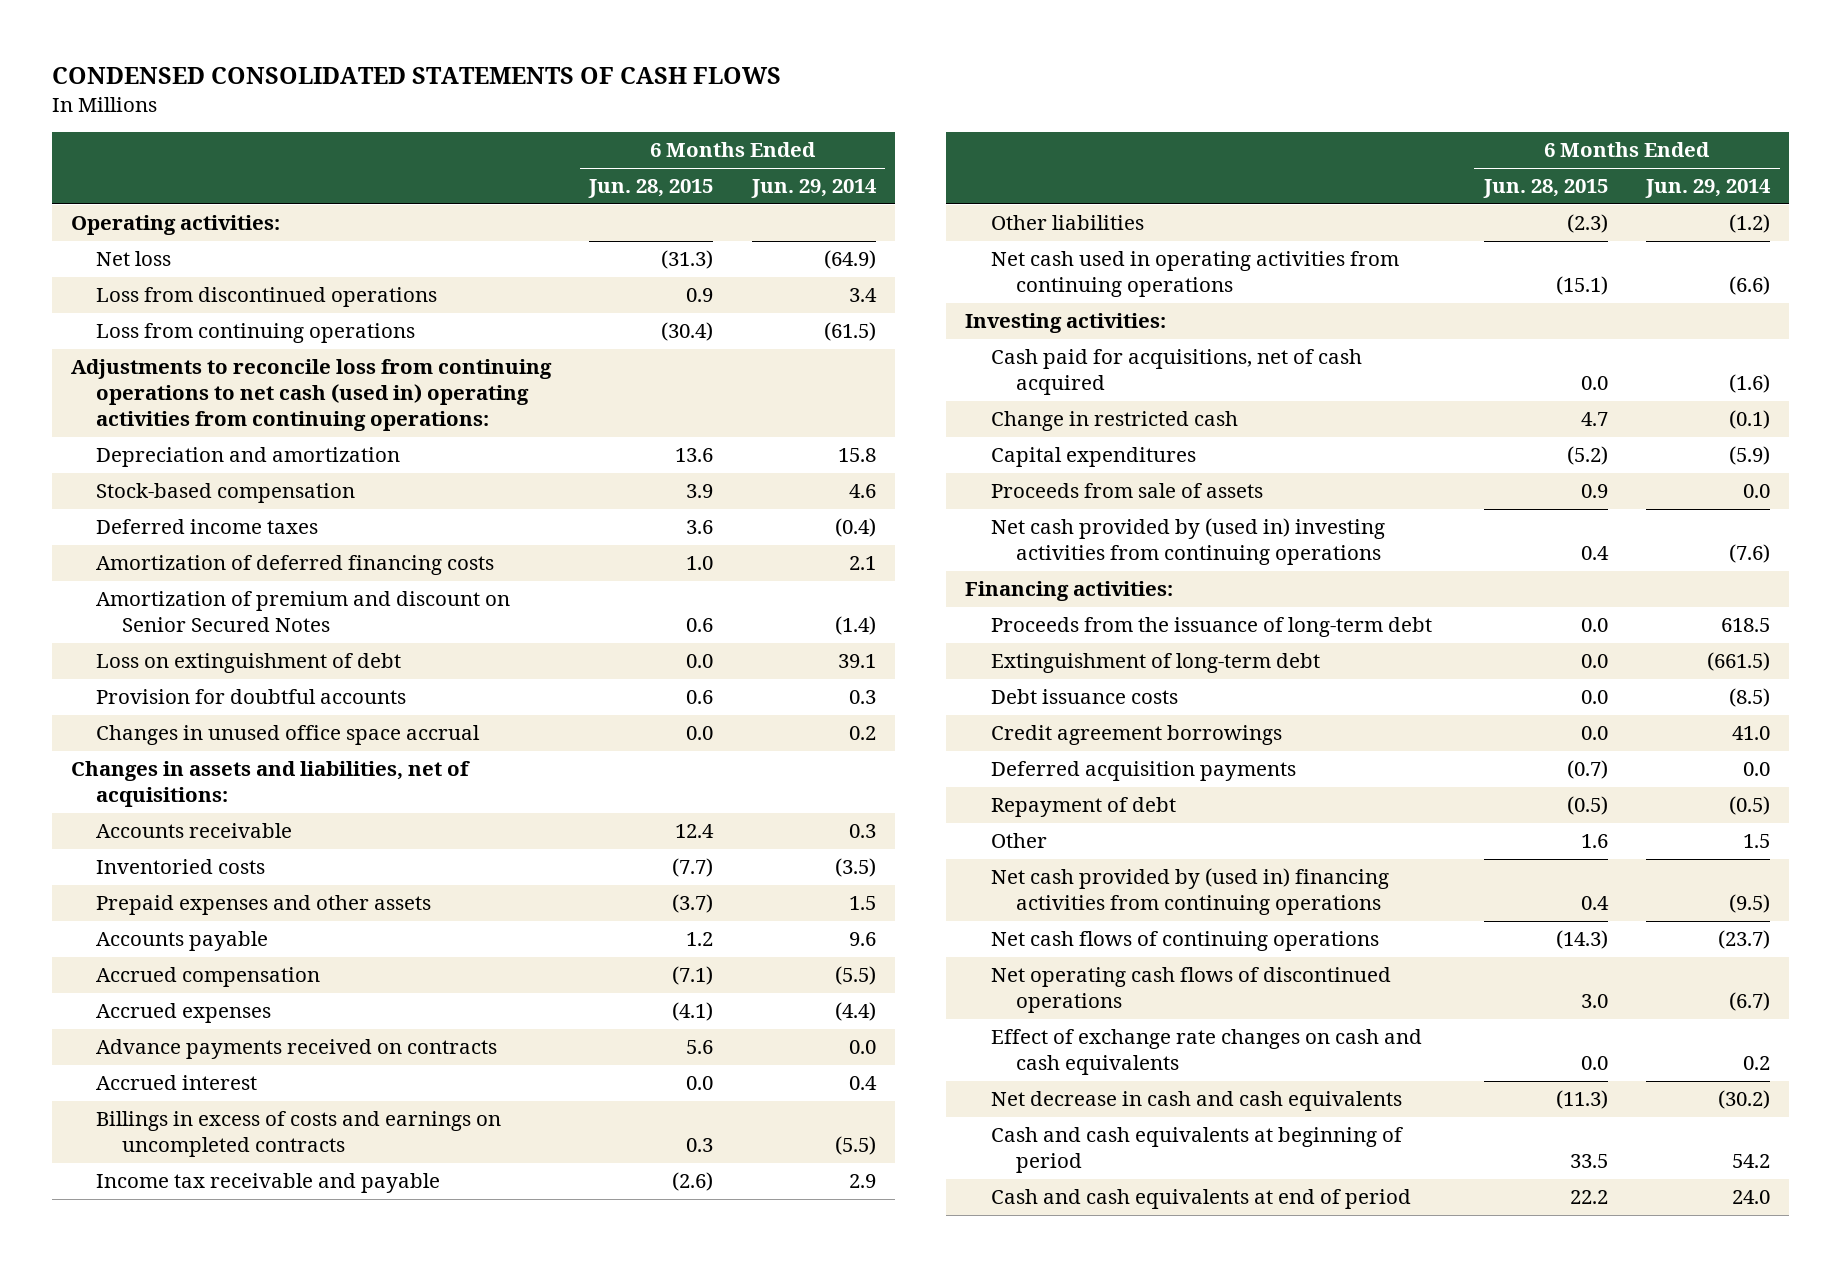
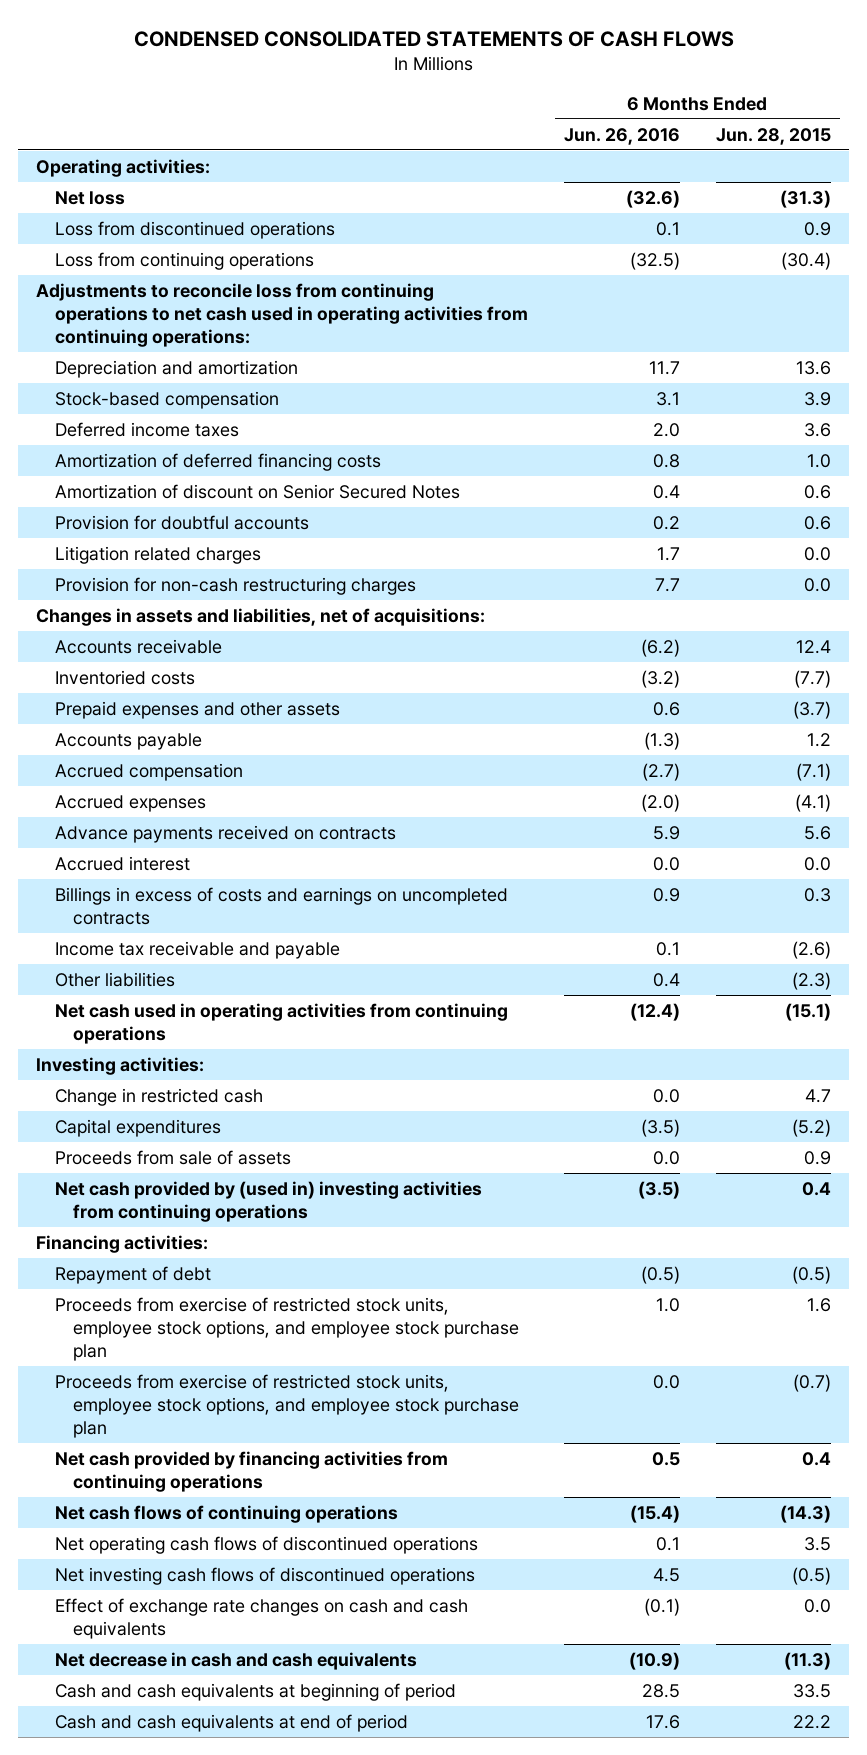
[750,179,877,199] Jun. 29, 2014 -> none
none -> [563,127,680,145] Jun. 26, 2016
[71,359,553,432] Adjustments to reconcile loss from continuing operations to net cash (used in) operating activities from continuing operations: -> [36,282,528,348] Adjustments to reconcile loss from continuing operations to net cash used in operating activities from continuing operations:
[96,653,402,674] Loss on extinguishment of debt -> none
[96,591,511,633] Amortization of premium and discount on Senior Secured Notes -> [54,483,460,499] Amortization of discount on Senior Secured Notes
[96,725,481,746] Changes in unused office space accrual -> none
none -> [54,545,261,564] Litigation related charges
none -> [54,576,416,595] Provision for non-cash restructuring charges
[990,349,1362,396] Cash paid for acquisitions, net of cash acquired -> none
[990,617,1432,638] Proceeds from the issuance of long-term debt -> none
[990,653,1320,674] Extinguishment of long-term debt -> none
[990,689,1178,705] Debt issuance costs -> none
[990,725,1282,746] Credit agreement borrowings -> none
[990,761,1296,782] Deferred acquisition payments -> none
[990,833,1047,849] Other -> none
none -> [54,1296,520,1362] Proceeds from exercise of restricted stock units, employee stock options, and employee stock purchase plan
none -> [54,1373,520,1439] Proceeds from exercise of restricted stock units, employee stock options, and employee stock purchase plan
[990,868,1389,916] Net cash provided by (used in) financing activities from continuing operations -> [54,1450,448,1492] Net cash provided by financing activities from continuing operations
[1580,994,1608,1009] 3.0 -> [804,1536,832,1551] 3.5
none -> [54,1566,475,1585] Net investing cash flows of discontinued operations

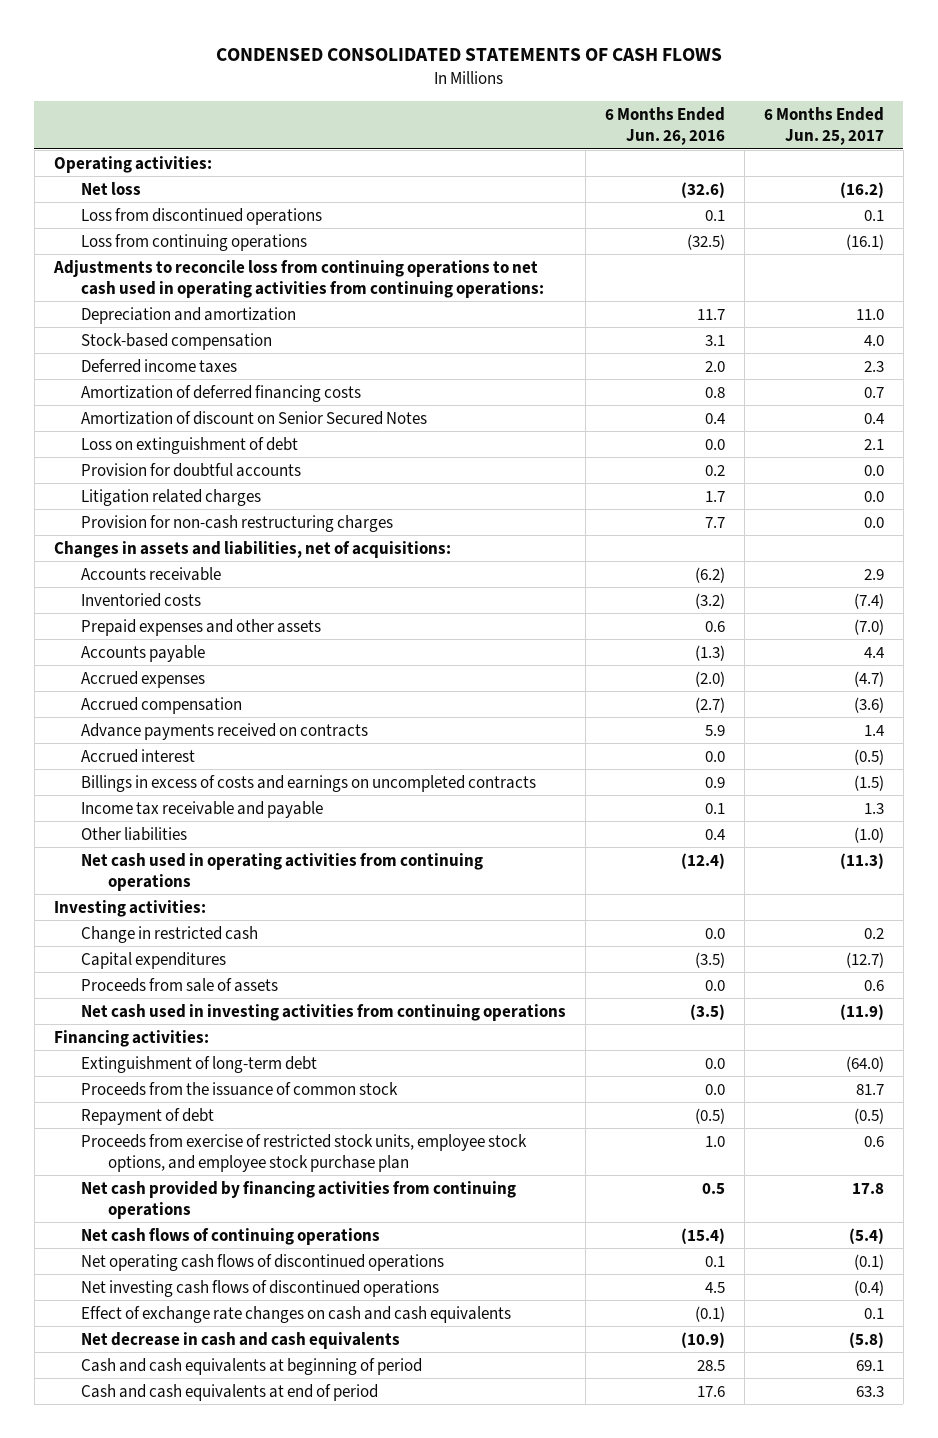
[716,127,832,145] Jun. 28, 2015 -> none
none -> [763,107,884,146] 6 Months Ended Jun. 25, 2017
none -> [80,436,298,454] Loss on extinguishment of debt
[54,762,243,781] Accrued compensation -> [80,696,242,714] Accrued compensation
[54,1180,482,1222] Net cash provided by (used in) investing activities from continuing operations -> [80,1003,566,1021] Net cash used in investing activities from continuing operations
none -> [80,1055,317,1073] Extinguishment of long-term debt
none -> [80,1081,398,1096] Proceeds from the issuance of common stock
[54,1373,520,1439] Proceeds from exercise of restricted stock units, employee stock options, and employee stock purchase plan -> none

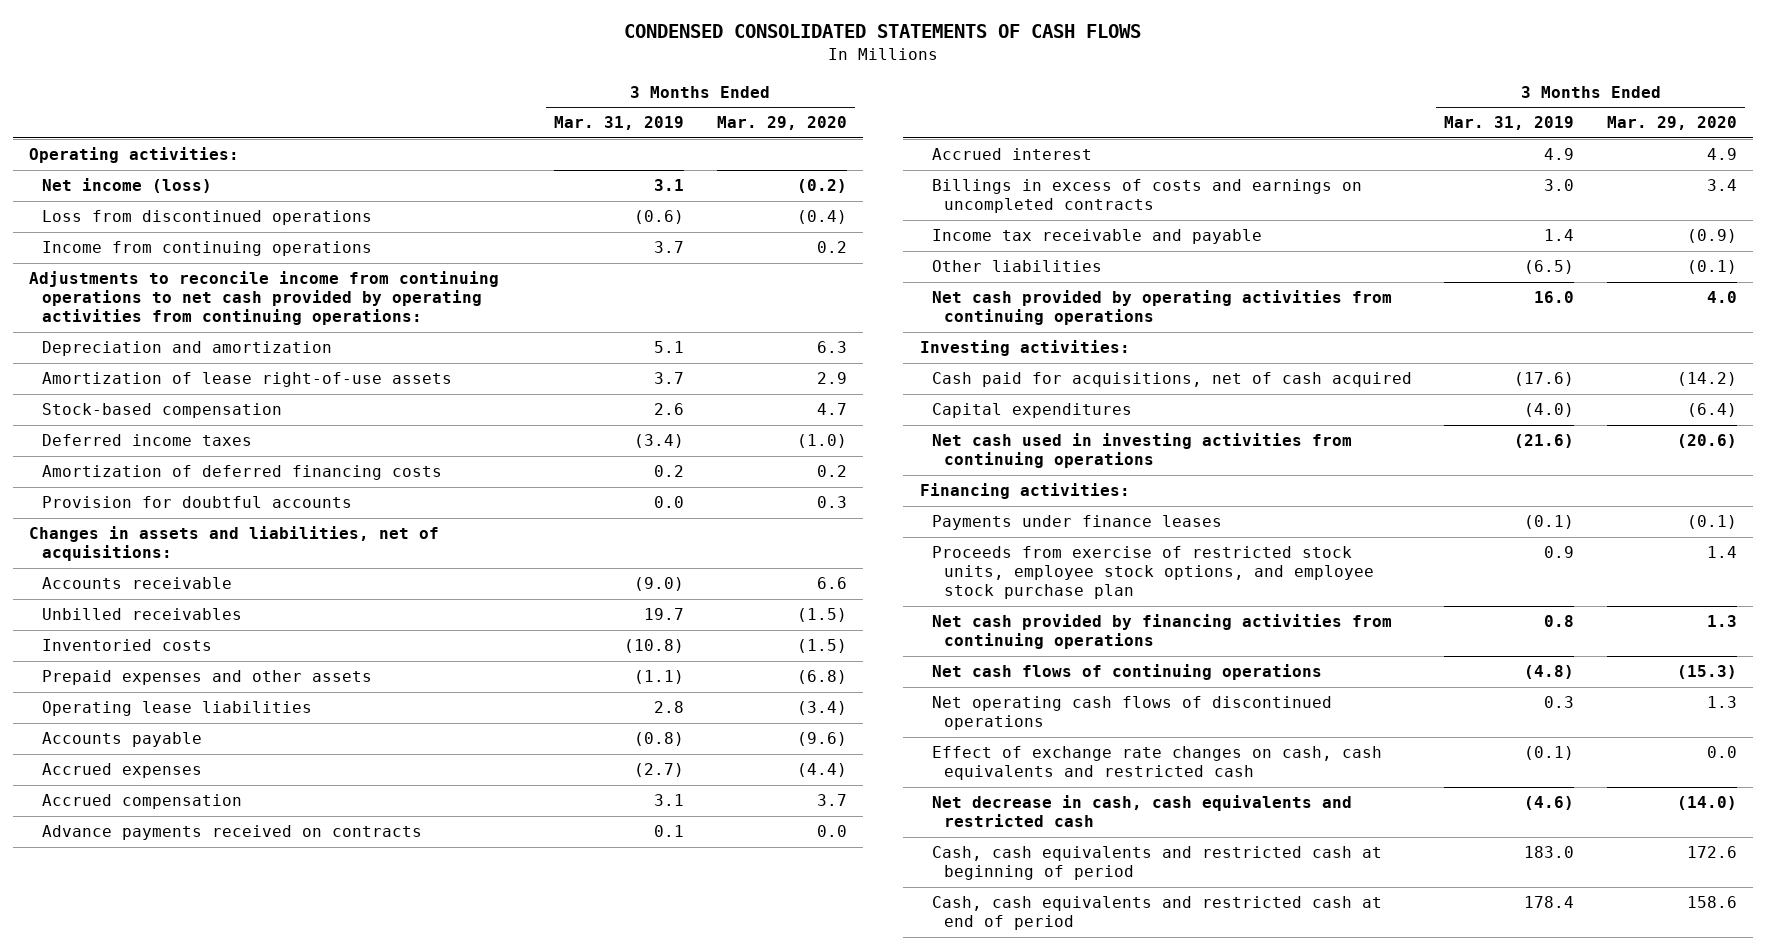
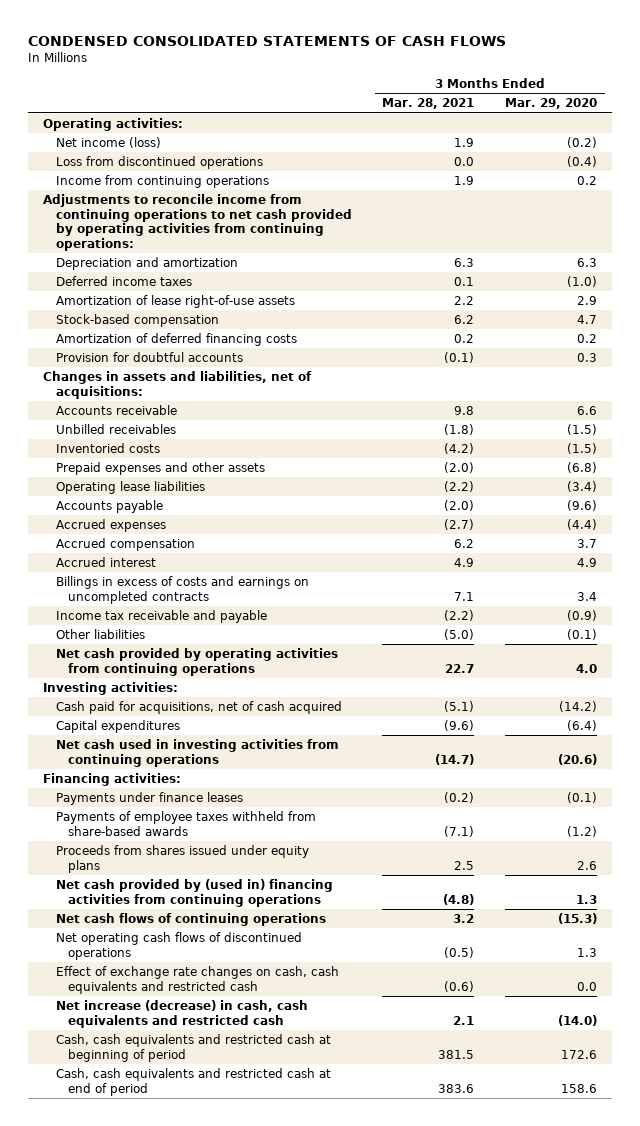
[554,116,685,131] Mar. 31, 2019 -> none
none -> [382,98,475,110] Mar. 28, 2021
[41,434,252,447] Deferred income taxes -> [55,275,192,286] Deferred income taxes
[41,825,422,841] Advance payments received on contracts -> none
[931,546,1375,600] Proceeds from exercise of restricted stock units, employee stock options, and employee stock purchase plan -> none
none -> [55,810,316,836] Payments of employee taxes withheld from share-based awards
none -> [55,844,309,873] Proceeds from shares issued under equity plans
[931,614,1392,650] Net cash provided by financing activities from continuing operations -> [55,878,333,907] Net cash provided by (used in) financing activities from continuing operations
[931,795,1352,828] Net decrease in cash, cash equivalents and restricted cash -> [55,999,308,1028] Net increase (decrease) in cash, cash equivalents and restricted cash

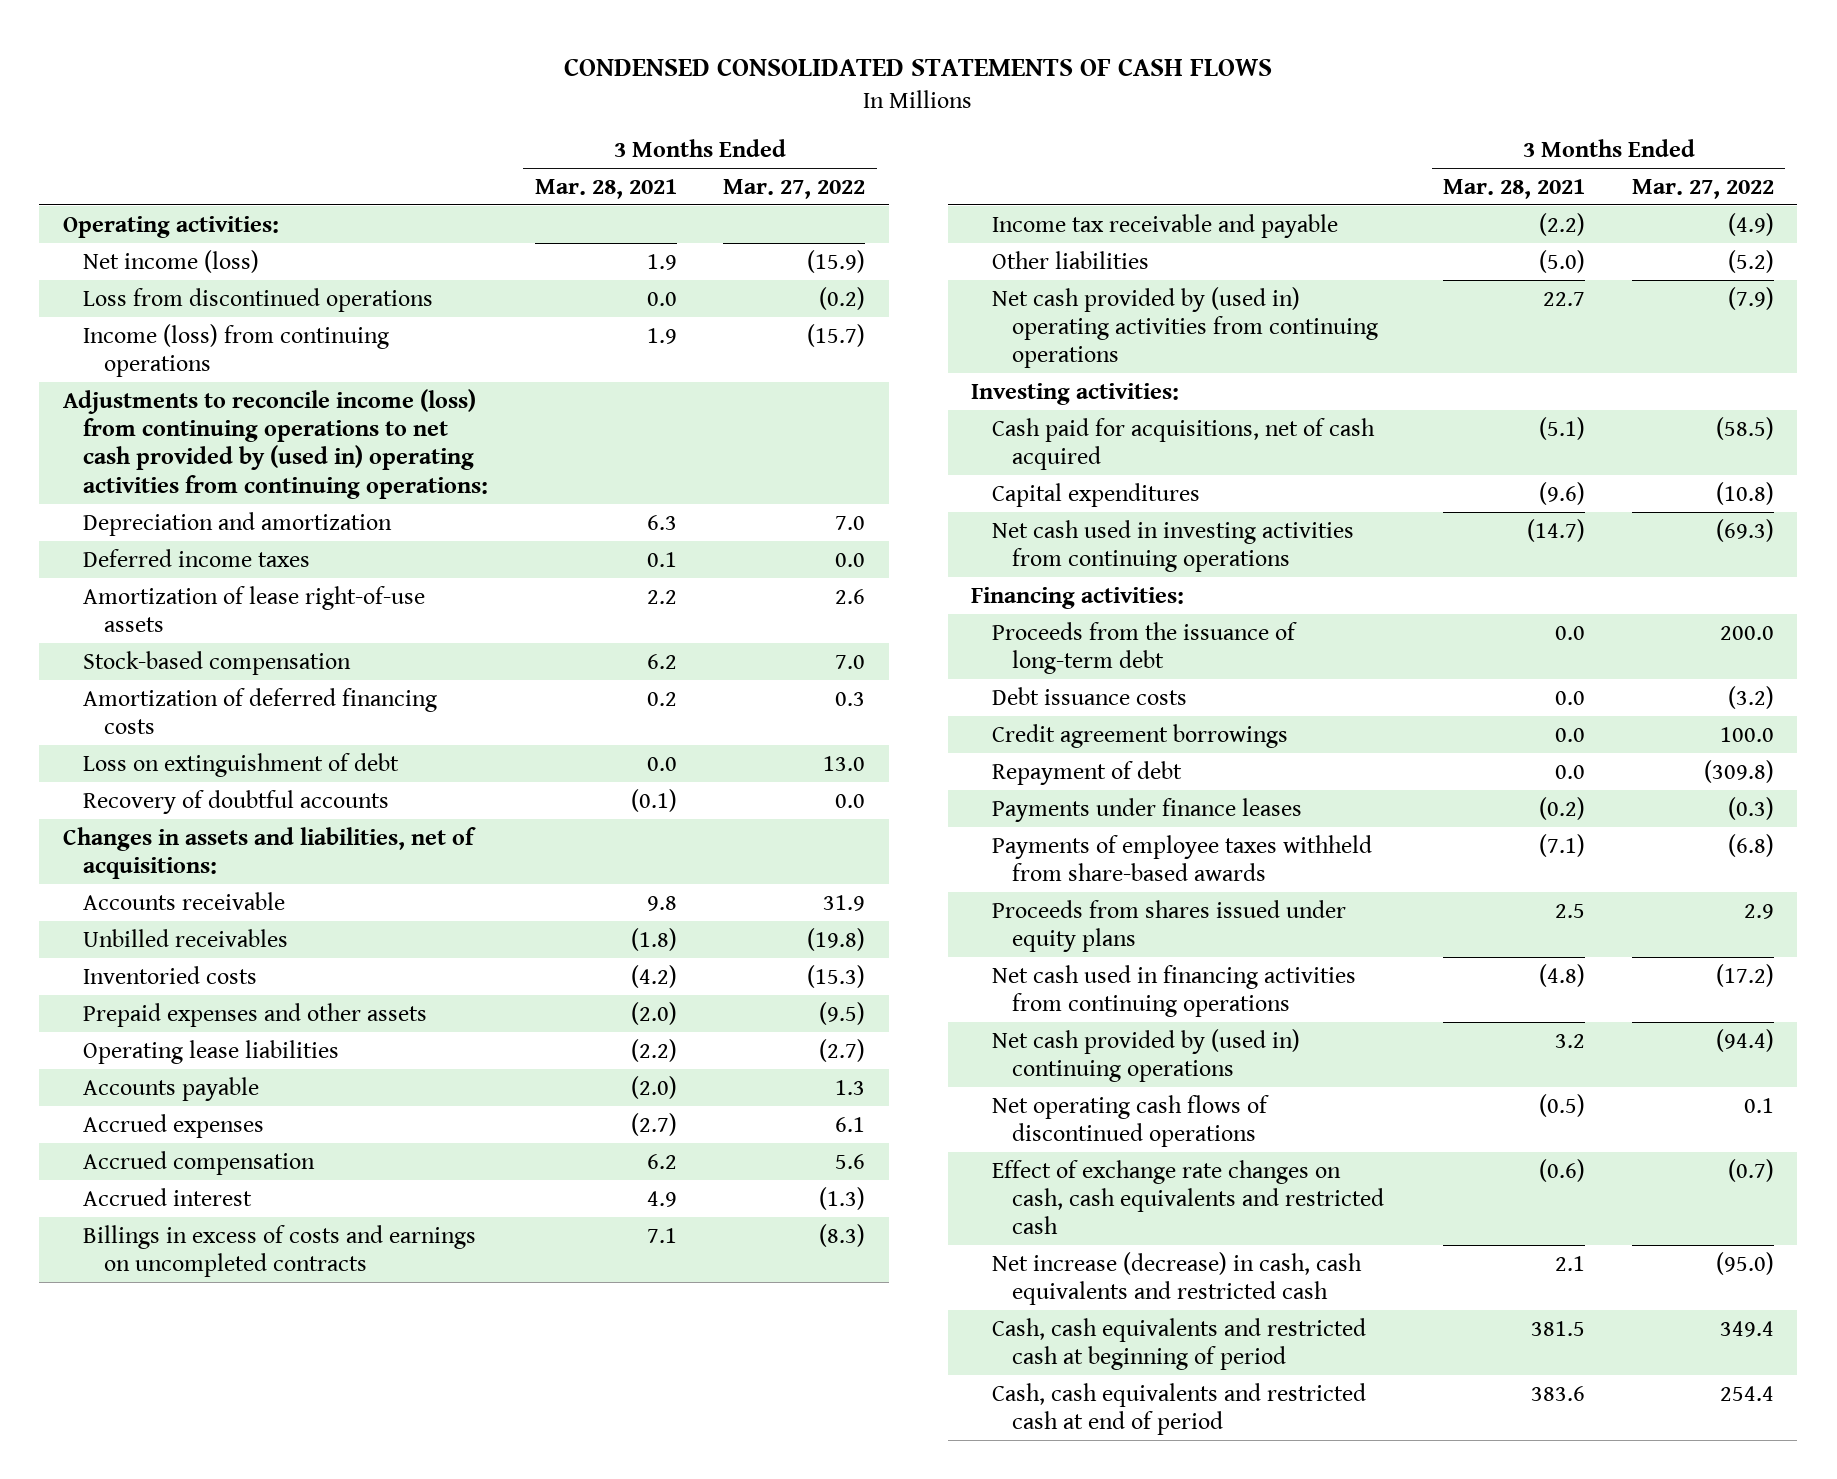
[505,98,598,110] Mar. 29, 2020 -> none
none -> [723,178,866,199] Mar. 27, 2022
[55,174,269,188] Income from continuing operations -> [83,323,390,377] Income (loss) from continuing operations
[43,193,352,252] Adjustments to reconcile income from continuing operations to net cash provided by operating activities from continuing operations: -> [62,388,489,499] Adjustments to reconcile income (loss) from continuing operations to net cash provided by (used in) operating activities from continuing operations:
none -> [83,752,400,777] Loss on extinguishment of debt
[55,351,243,362] Provision for doubtful accounts -> [83,789,390,814] Recovery of doubtful accounts
[55,647,338,676] Net cash provided by operating activities from continuing operations -> [991,286,1379,369] Net cash provided by (used in) operating activities from continuing operations
none -> [991,621,1297,674] Proceeds from the issuance of long-term debt
none -> [991,686,1187,705] Debt issuance costs
none -> [991,723,1288,748] Credit agreement borrowings
none -> [991,760,1182,785] Repayment of debt
[55,878,333,907] Net cash provided by (used in) financing activities from continuing operations -> [991,964,1356,1017] Net cash used in financing activities from continuing operations
[55,912,326,926] Net cash flows of continuing operations -> [991,1028,1300,1082] Net cash provided by (used in) continuing operations

